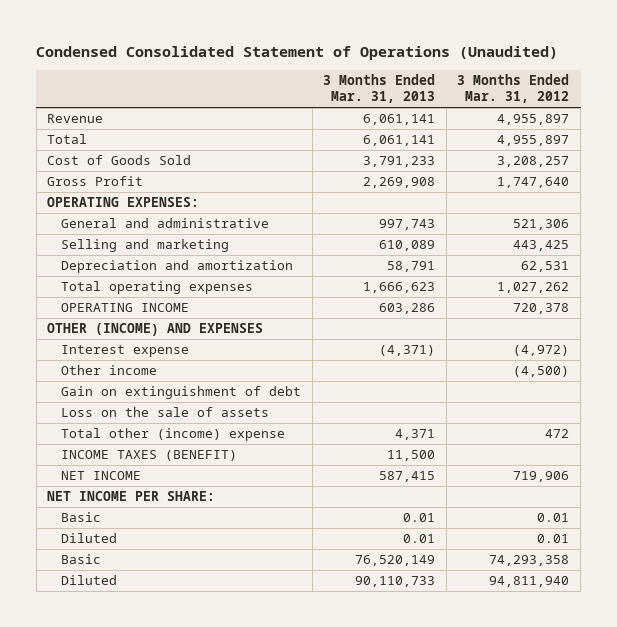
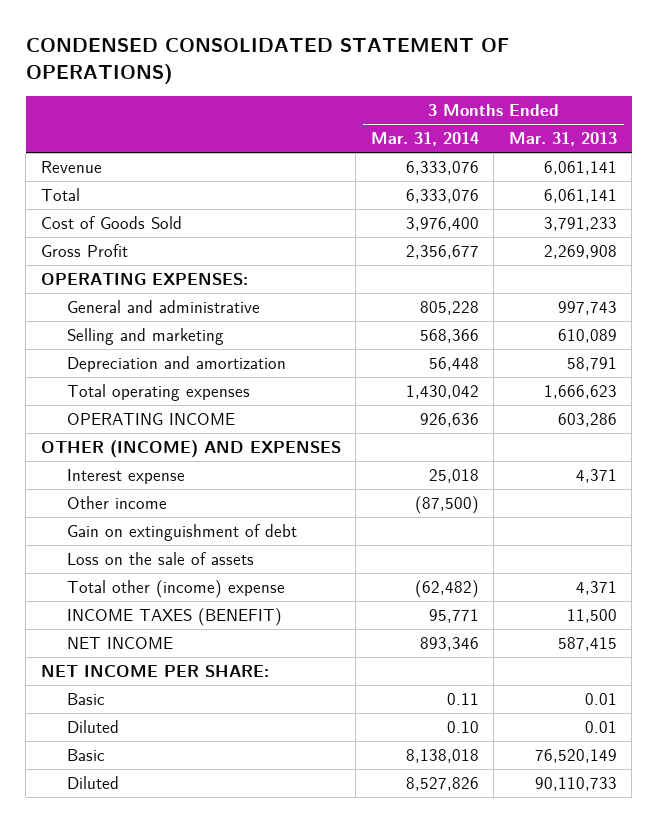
[36,45,559,60] Condensed Consolidated Statement of Operations (Unaudited) -> [25,38,509,85] CONDENSED CONSOLIDATED STATEMENT OF OPERATIONS)
[457,73,570,104] 3 Months Ended Mar. 31, 2012 -> none
none -> [370,132,479,147] Mar. 31, 2014
[379,345,436,357] (4,371) -> [575,469,617,484] 4,371

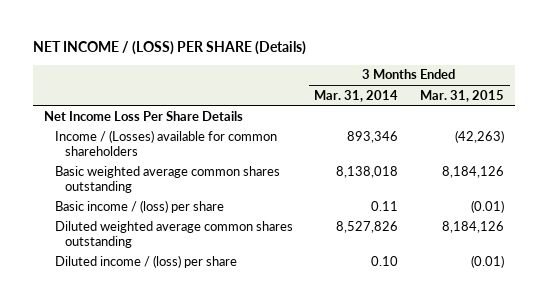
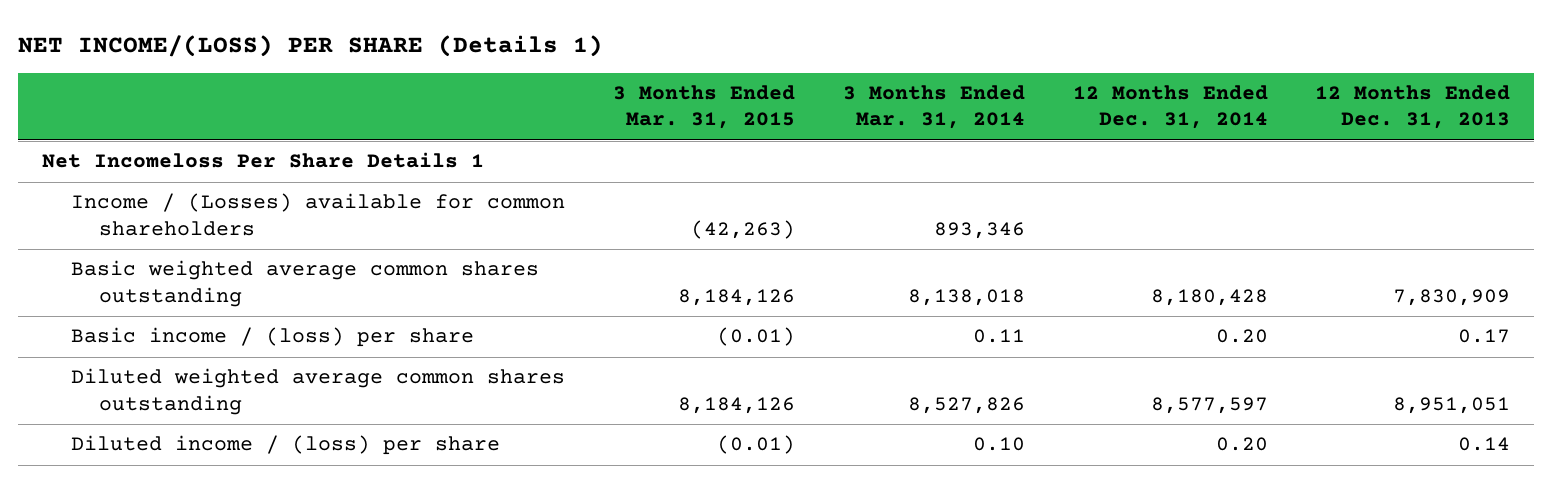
[33,41,307,56] NET INCOME / (LOSS) PER SHARE (Details) -> [18,34,604,57] NET INCOME/(LOSS) PER SHARE (Details 1)
none -> [1072,85,1268,130] 12 Months Ended Dec. 31, 2014
none -> [1315,85,1511,130] 12 Months Ended Dec. 31, 2013
[44,110,244,121] Net Income Loss Per Share Details -> [42,152,485,169] Net Incomeloss Per Share Details 1

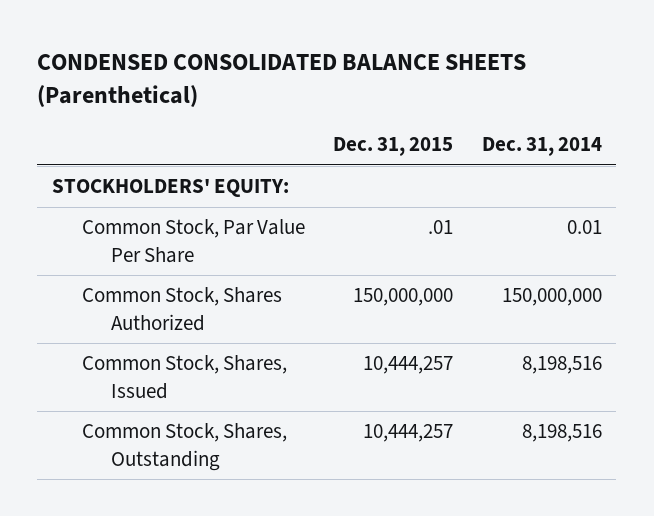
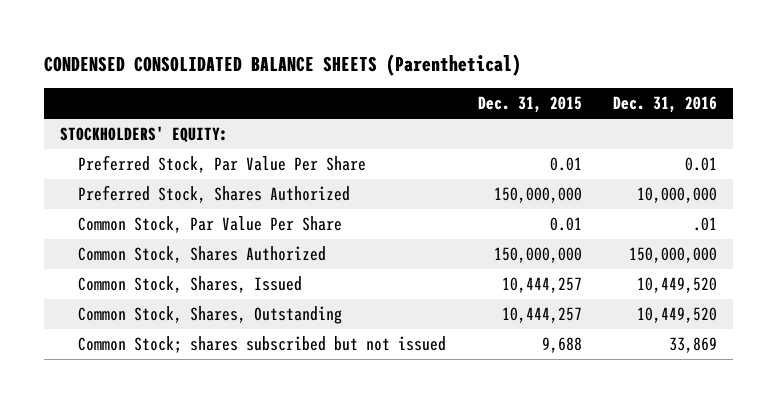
[481,137,602,157] Dec. 31, 2014 -> none
none -> [613,96,718,114] Dec. 31, 2016
none -> [77,154,366,173] Preferred Stock, Par Value Per Share
none -> [77,184,350,203] Preferred Stock, Shares Authorized
[428,220,454,235] .01 -> [549,216,582,231] 0.01
none -> [77,335,446,353] Common Stock; shares subscribed but not issued

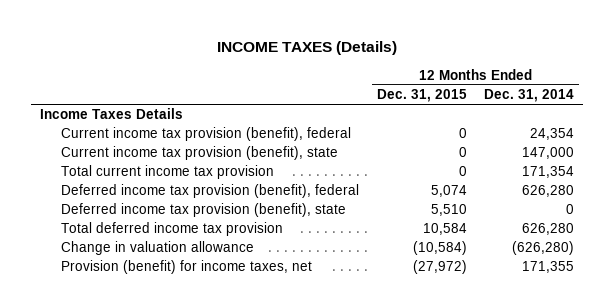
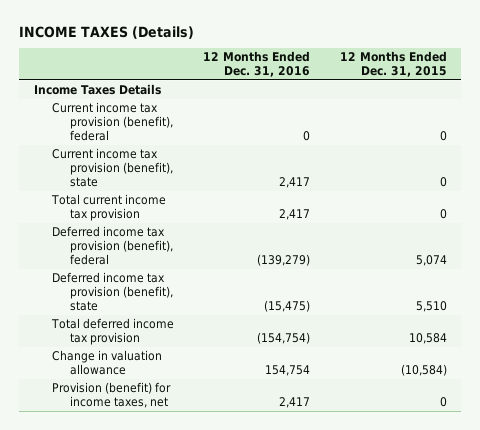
[484,89,575,103] Dec. 31, 2014 -> none
none -> [203,51,311,78] 12 Months Ended Dec. 31, 2016
[412,260,467,275] (27,972) -> [439,396,447,407] 0

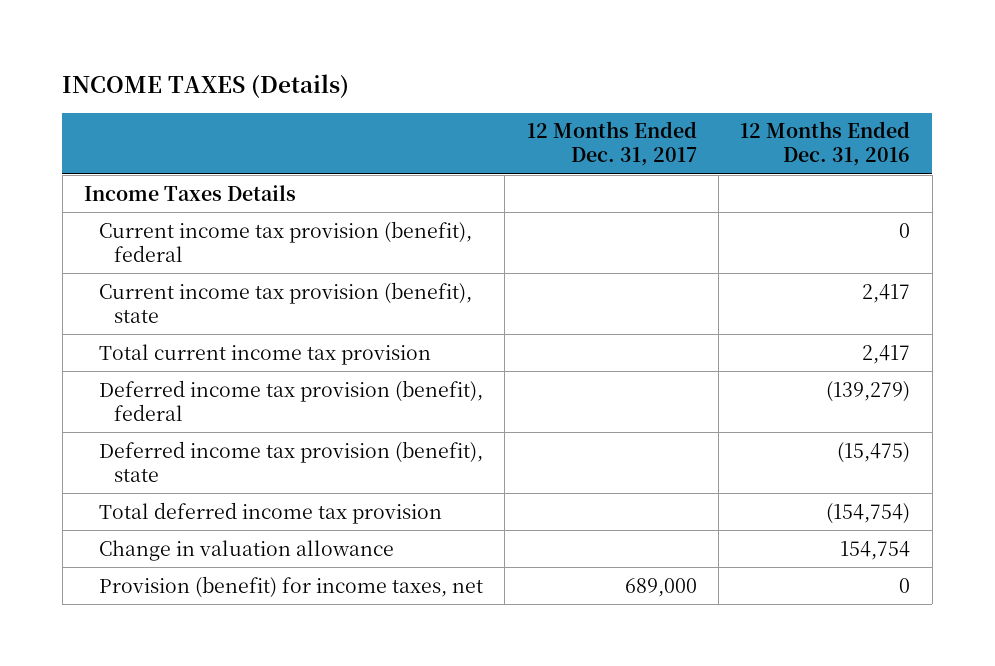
[339,51,447,78] 12 Months Ended Dec. 31, 2015 -> none
none -> [526,121,697,167] 12 Months Ended Dec. 31, 2017
[279,396,311,408] 2,417 -> [899,577,911,593] 0

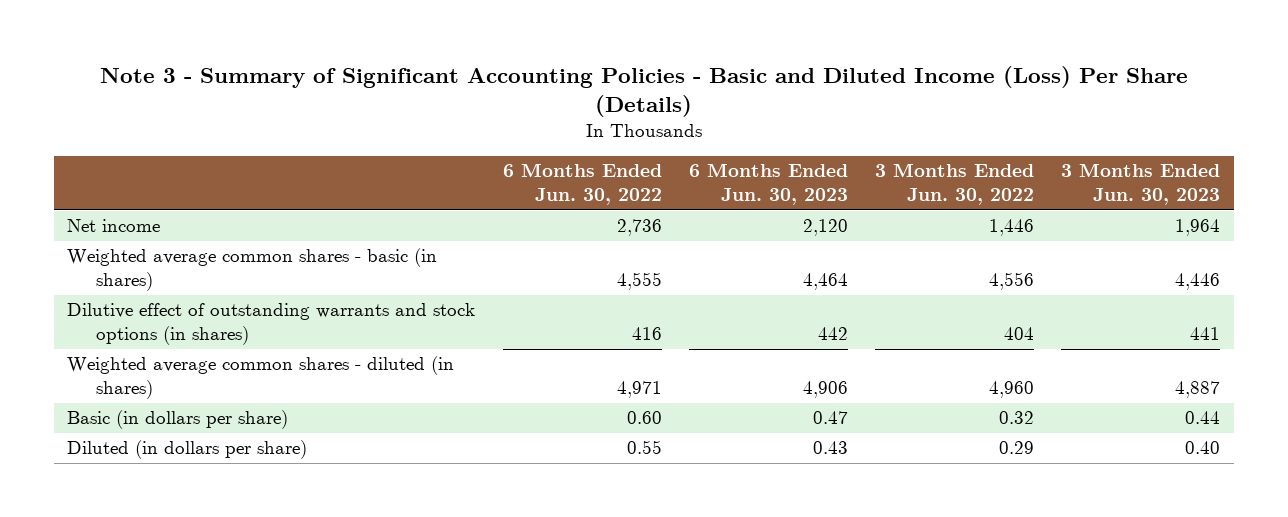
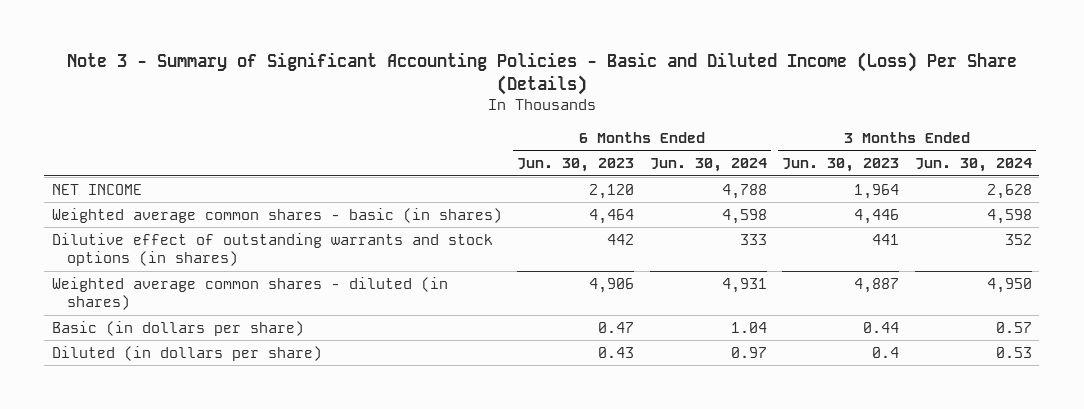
[502,163,662,206] 6 Months Ended Jun. 30, 2022 -> none
[875,163,1035,206] 3 Months Ended Jun. 30, 2022 -> none
none -> [649,158,767,173] Jun. 30, 2024
none -> [914,158,1032,173] Jun. 30, 2024
[67,219,161,233] Net income -> [51,183,142,195] NET INCOME
[1185,441,1221,455] 0.40 -> [872,346,900,358] 0.4

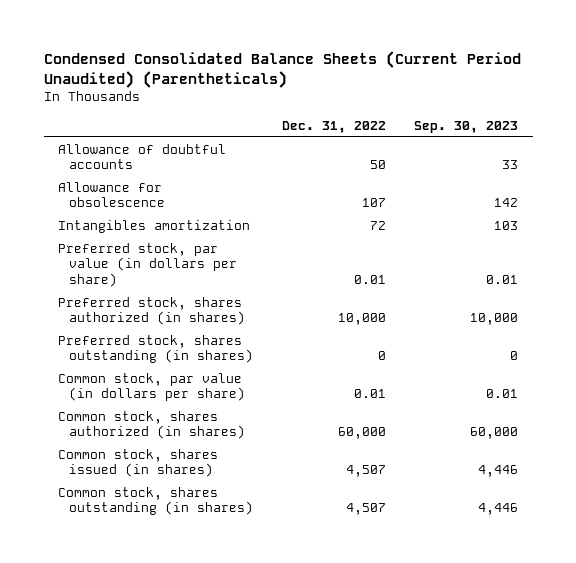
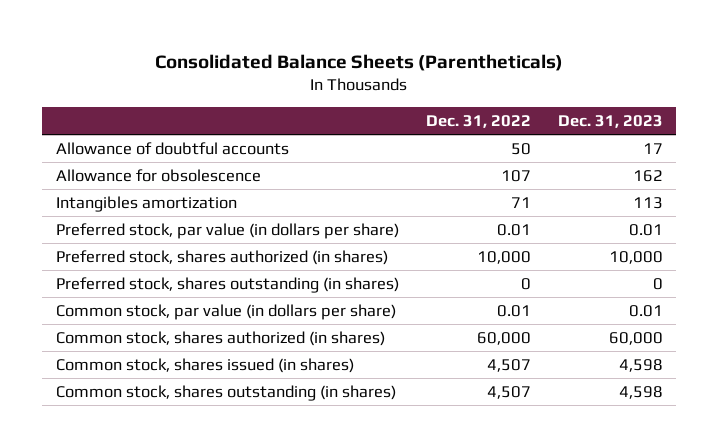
[43,50,521,88] Condensed Consolidated Balance Sheets (Current Period Unaudited) (Parentheticals) -> [155,54,564,72] Consolidated Balance Sheets (Parentheticals)
[414,120,519,133] Sep. 30, 2023 -> none
none -> [557,114,663,128] Dec. 31, 2023
[369,220,386,230] 72 -> [510,197,531,209] 71

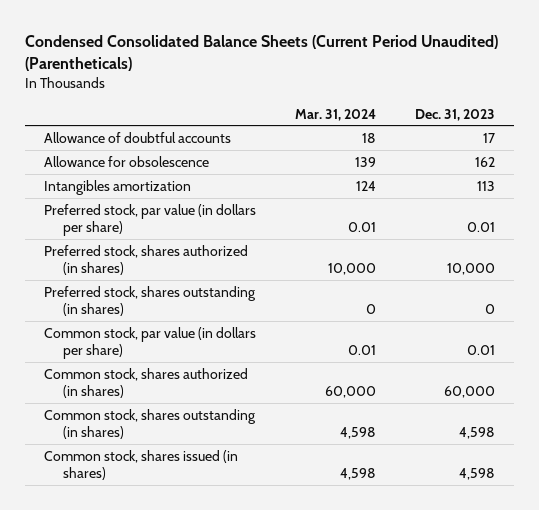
[155,54,564,72] Consolidated Balance Sheets (Parentheticals) -> [24,34,498,71] Condensed Consolidated Balance Sheets (Current Period Unaudited) (Parentheticals)
[425,114,531,128] Dec. 31, 2022 -> none
none -> [295,108,377,121] Mar. 31, 2024
[55,358,354,374] Common stock, shares issued (in shares) -> [44,449,239,481] Common stock, shares issued (in shares)

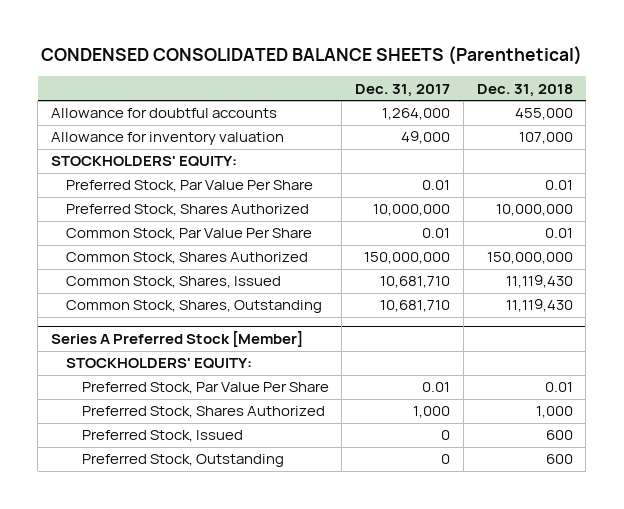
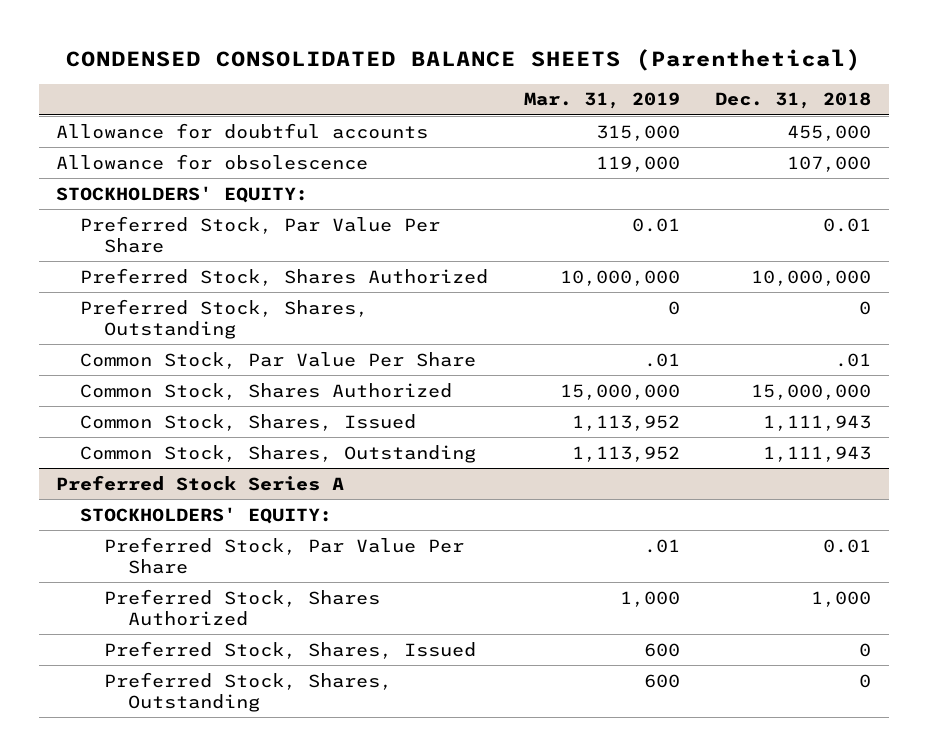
[355,83,451,97] Dec. 31, 2017 -> none
none -> [523,92,680,110] Mar. 31, 2019
[50,132,284,146] Allowance for inventory valuation -> [56,153,369,170] Allowance for obsolescence
none -> [80,298,369,340] Preferred Stock, Shares, Outstanding
[544,228,573,239] 0.01 -> [835,352,872,367] .01
[486,252,573,265] 150,000,000 -> [751,383,872,400] 15,000,000
[505,275,573,289] 11,119,430 -> [763,414,872,431] 1,111,943
[505,299,573,313] 11,119,430 -> [763,445,872,462] 1,111,943
[50,331,303,348] Series A Preferred Stock [Member] -> [56,474,345,491] Preferred Stock Series A
[81,430,243,443] Preferred Stock, Issued -> [104,640,477,659] Preferred Stock, Shares, Issued
[545,430,573,441] 600 -> [859,642,872,657] 0
[81,454,284,468] Preferred Stock, Outstanding -> [104,671,393,713] Preferred Stock, Shares, Outstanding
[545,454,573,465] 600 -> [859,673,872,688] 0

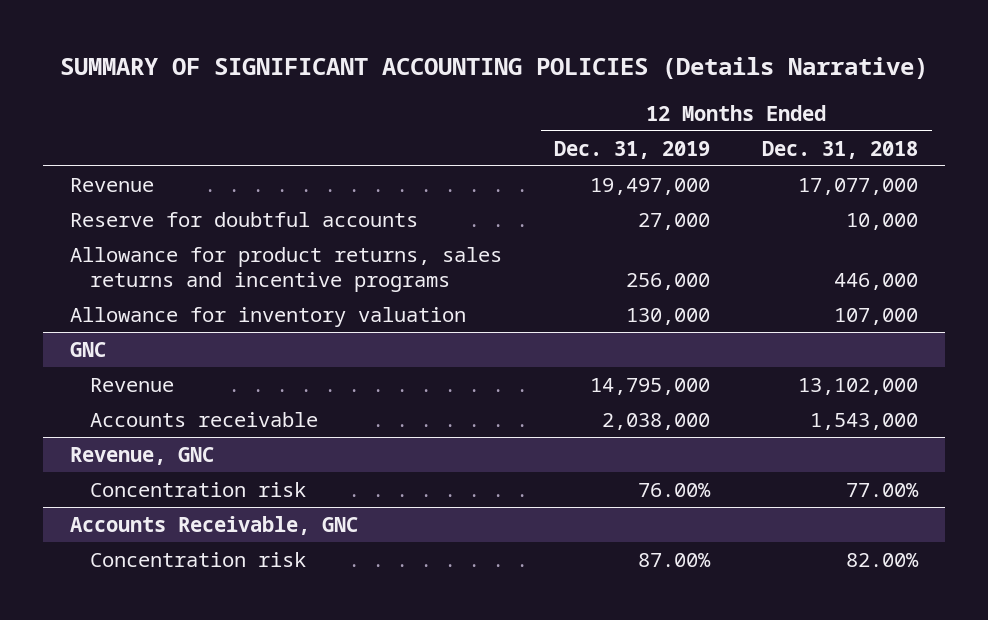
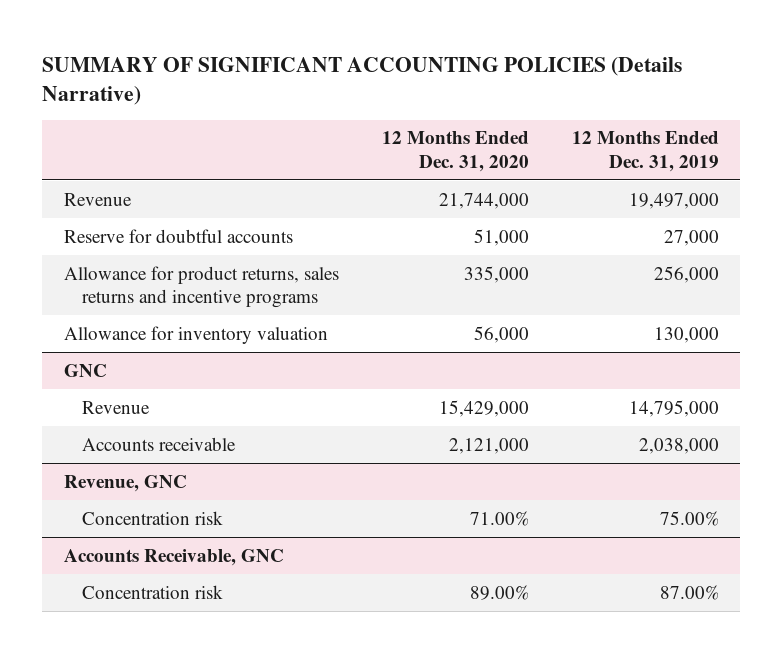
[762,140,919,159] Dec. 31, 2018 -> none
none -> [381,131,529,172] 12 Months Ended Dec. 31, 2020
[637,482,711,497] 76.00% -> [659,510,719,526] 75.00%

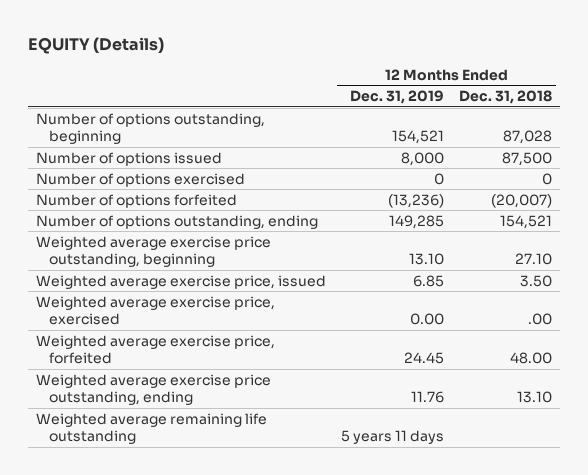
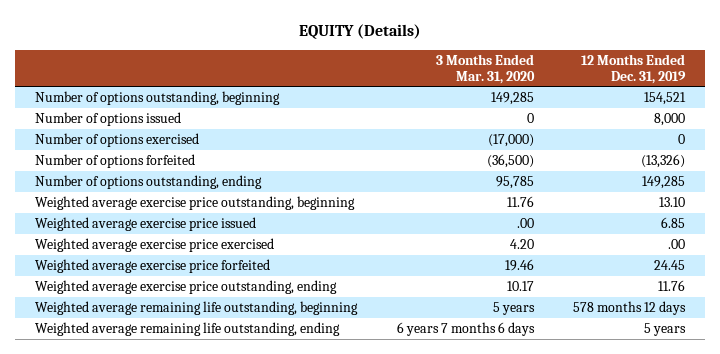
[459,90,553,105] Dec. 31, 2018 -> none
none -> [435,53,535,84] 3 Months Ended Mar. 31, 2020
[388,193,445,208] (13,236) -> [641,154,686,169] (13,326)
[36,274,327,289] Weighted average exercise price, issued -> [34,217,256,232] Weighted average exercise price issued
[36,295,276,325] Weighted average exercise price, exercised -> [34,238,274,253] Weighted average exercise price exercised
[410,312,445,325] 0.00 -> [668,239,686,250] .00
[36,334,276,364] Weighted average exercise price, forfeited -> [34,259,270,274] Weighted average exercise price forfeited
none -> [34,301,358,316] Weighted average remaining life outstanding, beginning
[36,412,268,444] Weighted average remaining life outstanding -> [34,322,340,337] Weighted average remaining life outstanding, ending
[341,429,445,444] 5 years 11 days -> [644,323,687,337] 5 years

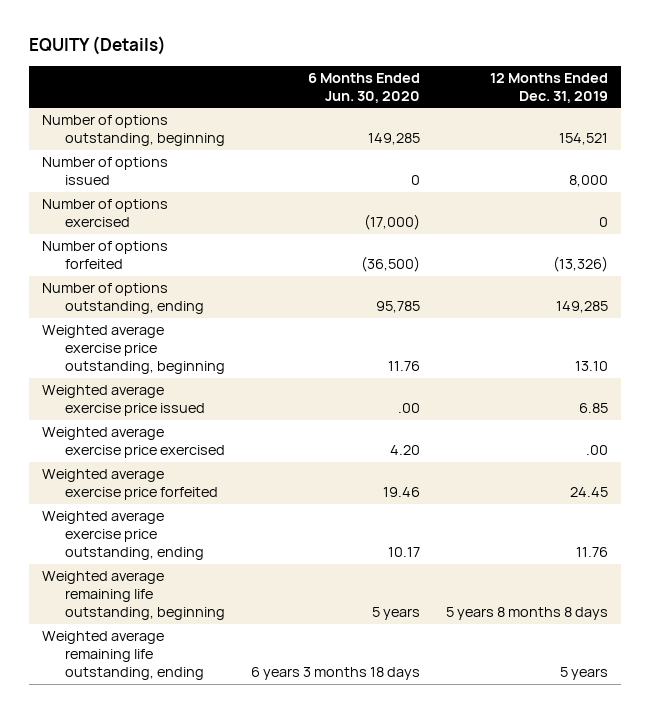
[435,53,535,84] 3 Months Ended Mar. 31, 2020 -> none
none -> [307,72,420,104] 6 Months Ended Jun. 30, 2020
[573,301,687,316] 578 months 12 days -> [445,607,608,621] 5 years 8 months 8 days

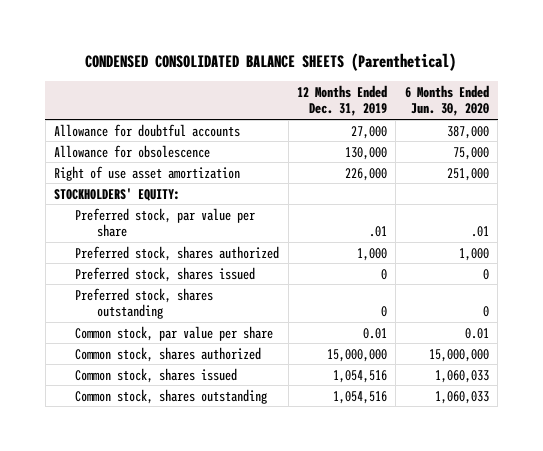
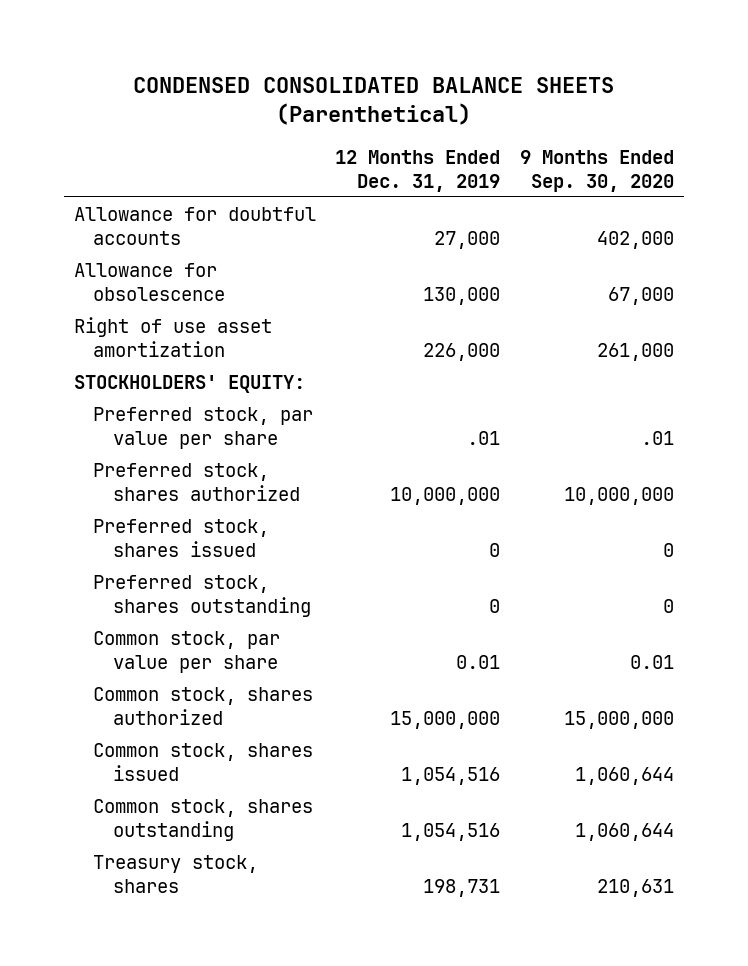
[404,85,489,117] 6 Months Ended Jun. 30, 2020 -> none
none -> [519,149,674,192] 9 Months Ended Sep. 30, 2020
[357,247,388,261] 1,000 -> [390,486,501,505] 10,000,000
none -> [93,854,259,893] Treasury stock, shares

